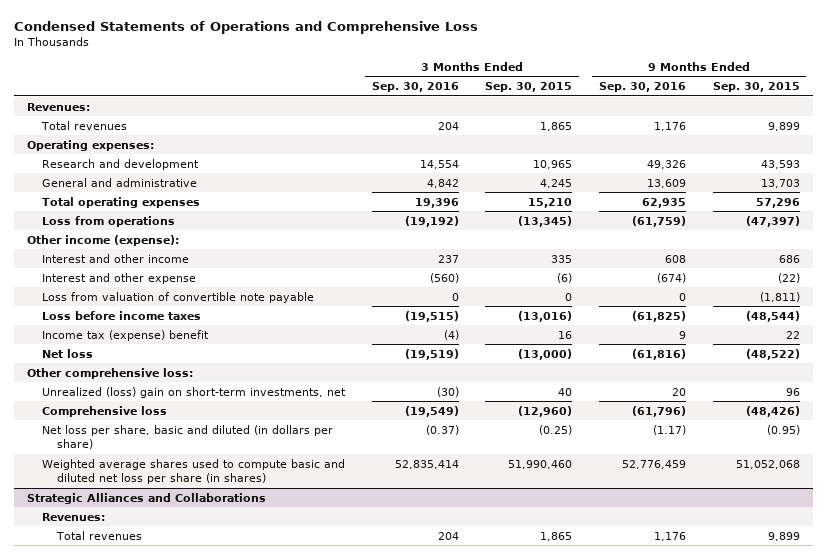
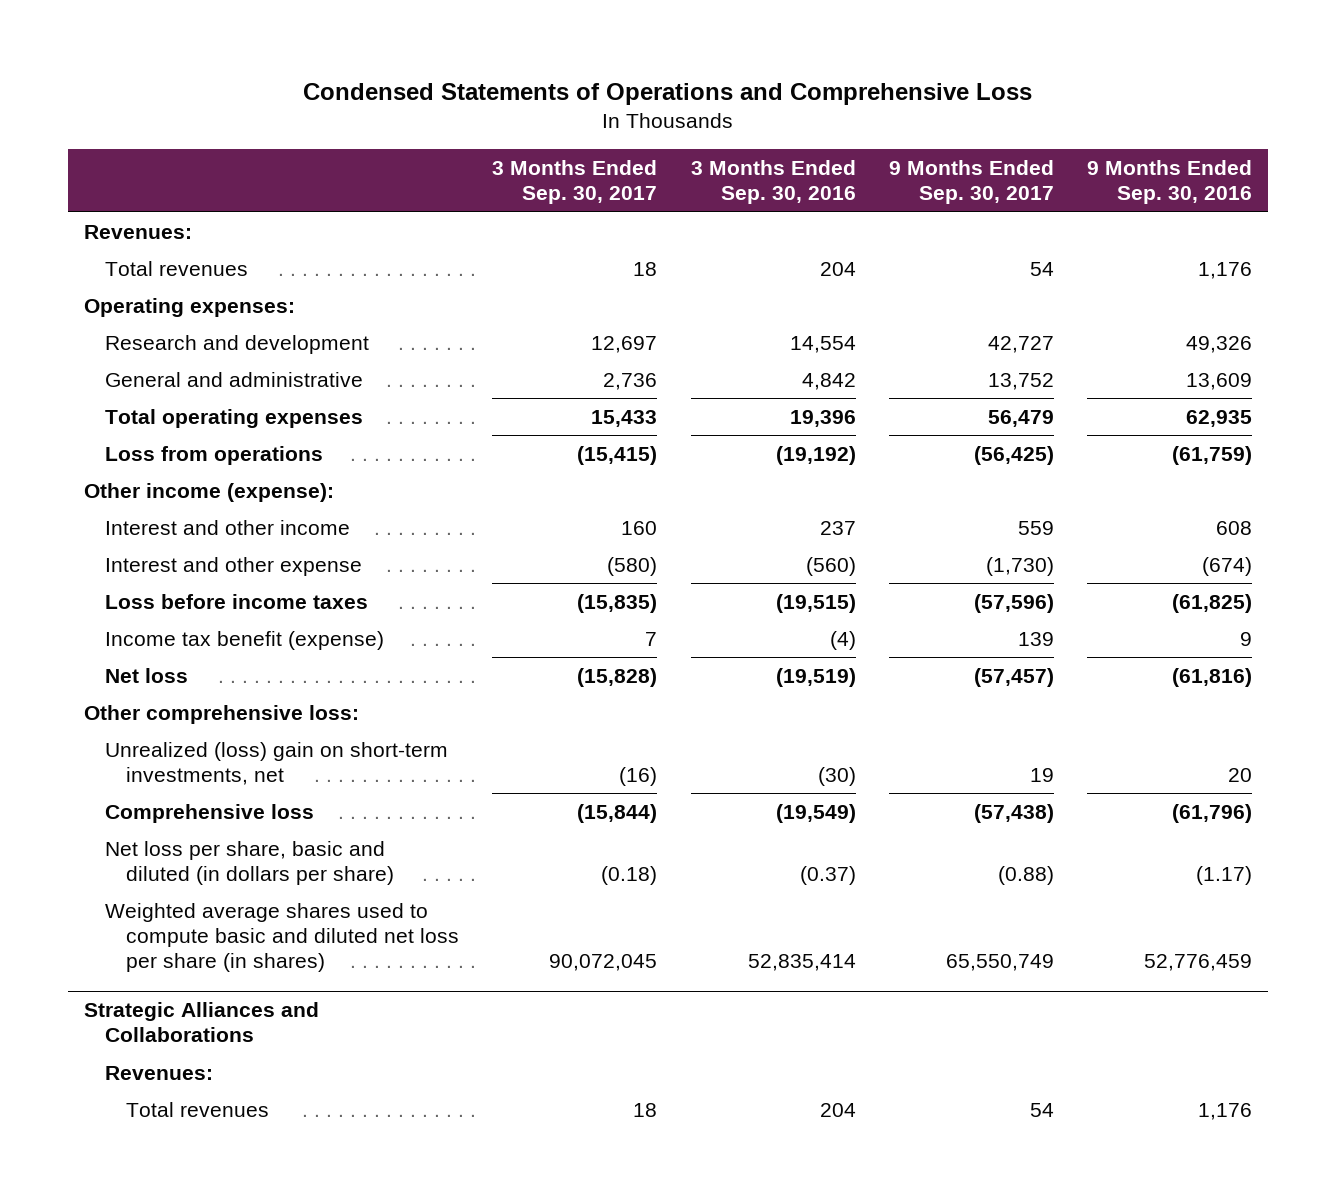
[485,82,573,93] Sep. 30, 2015 -> none
[712,82,800,93] Sep. 30, 2015 -> none
none -> [492,159,658,205] 3 Months Ended Sep. 30, 2017
none -> [888,159,1054,205] 9 Months Ended Sep. 30, 2017
[41,291,314,303] Loss from valuation of convertible note payable -> none
[41,329,209,341] Income tax (expense) benefit -> [105,630,385,650] Income tax benefit (expense)

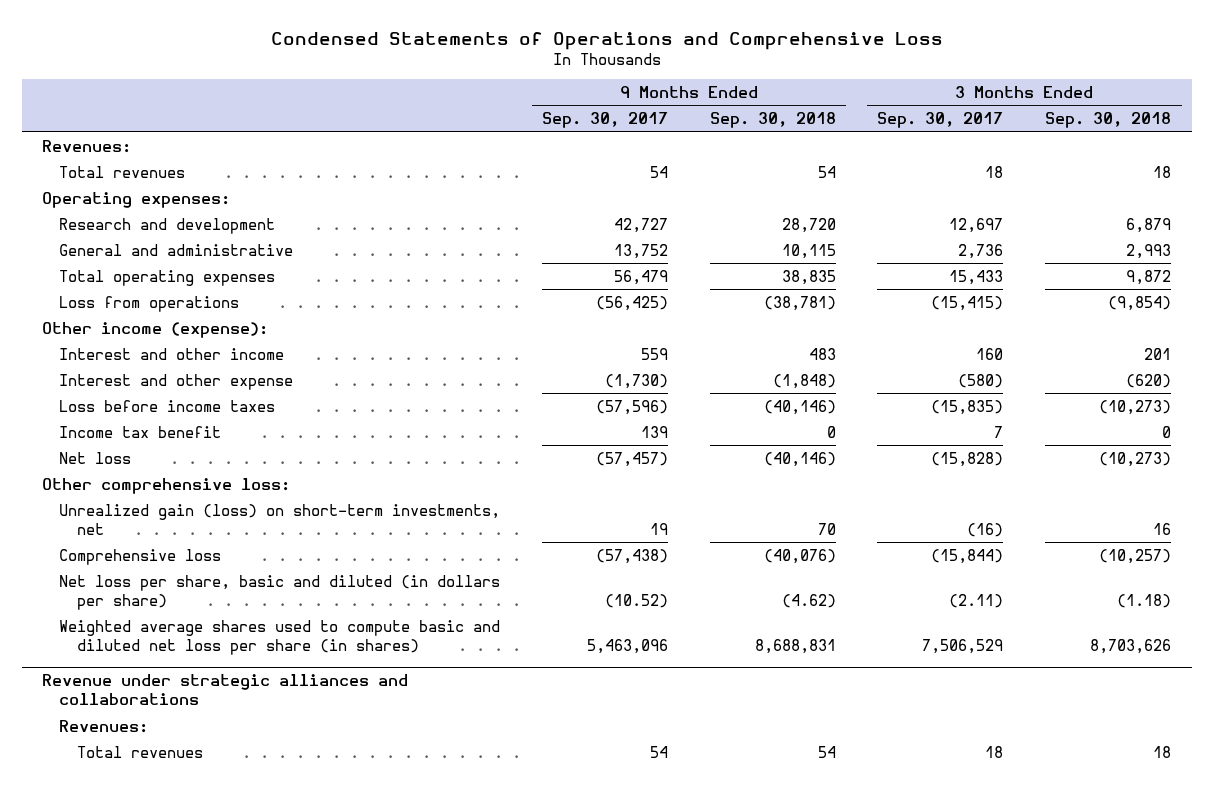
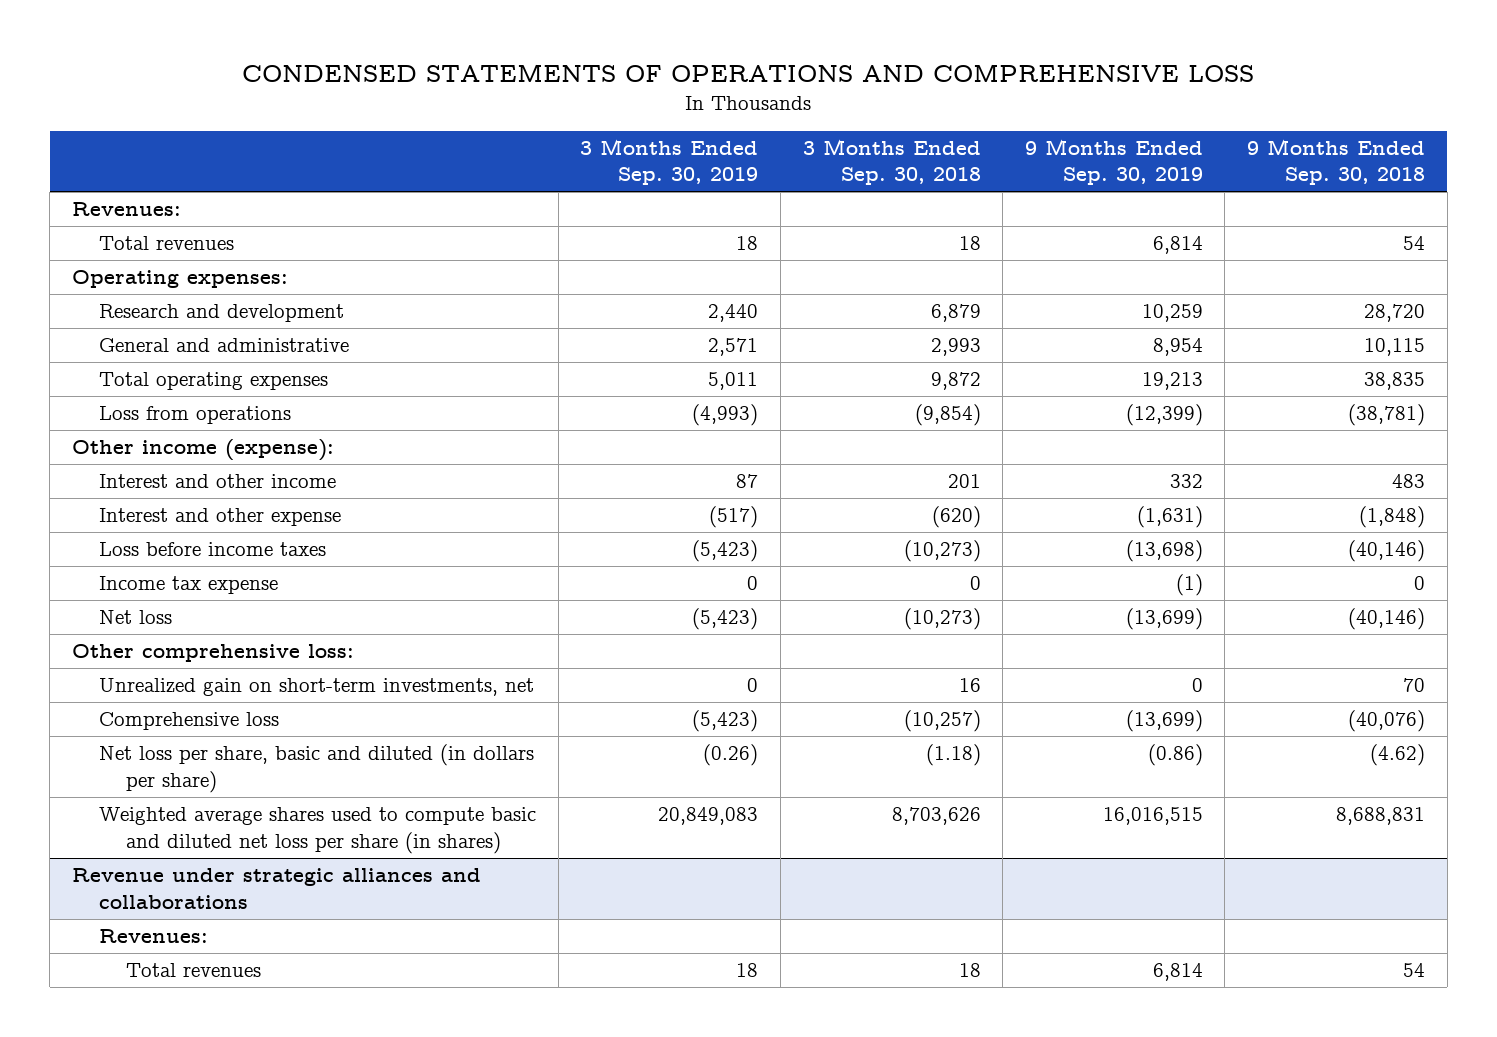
[270,31,943,50] Condensed Statements of Operations and Comprehensive Loss -> [242,64,1255,83] CONDENSED STATEMENTS OF OPERATIONS AND COMPREHENSIVE LOSS
[542,112,669,129] Sep. 30, 2017 -> none
[877,112,1004,129] Sep. 30, 2017 -> none
none -> [580,139,759,186] 3 Months Ended Sep. 30, 2019
none -> [1024,139,1203,186] 9 Months Ended Sep. 30, 2019
[59,425,222,438] Income tax benefit -> [99,576,279,595] Income tax expense
[59,503,501,535] Unrealized gain (loss) on short-term investments, net -> [99,678,535,697] Unrealized gain on short-term investments, net

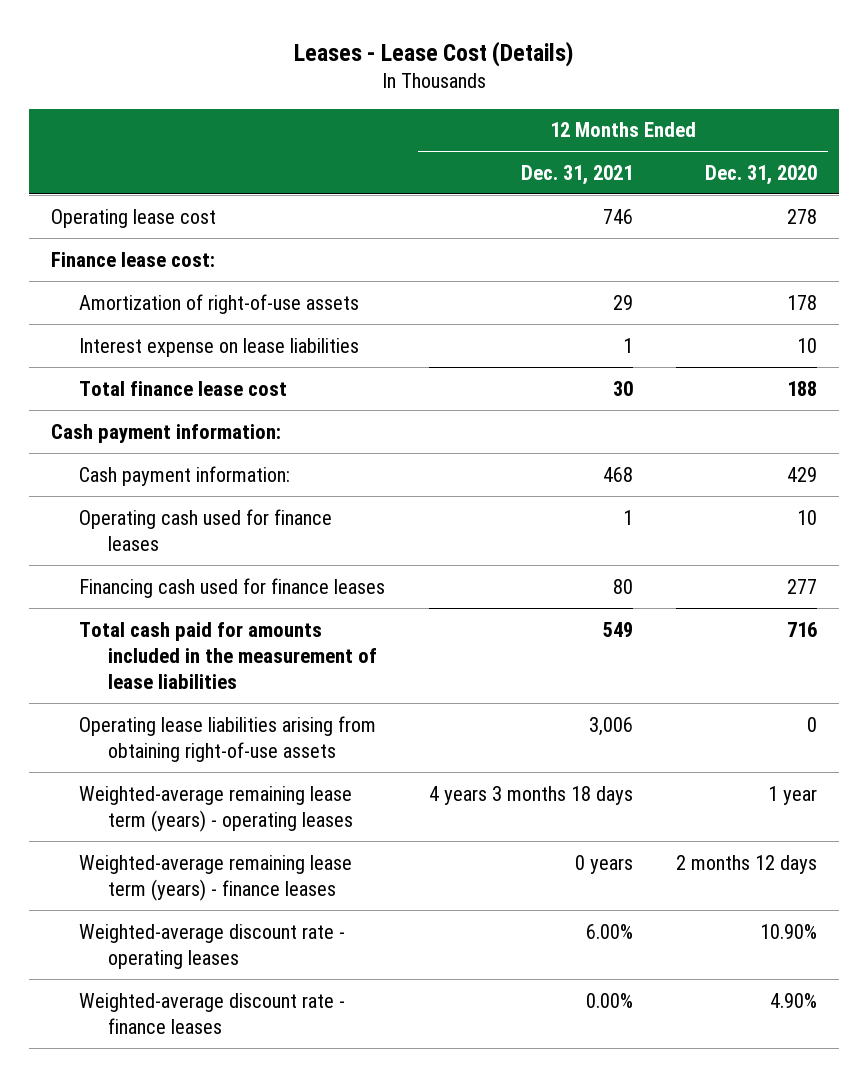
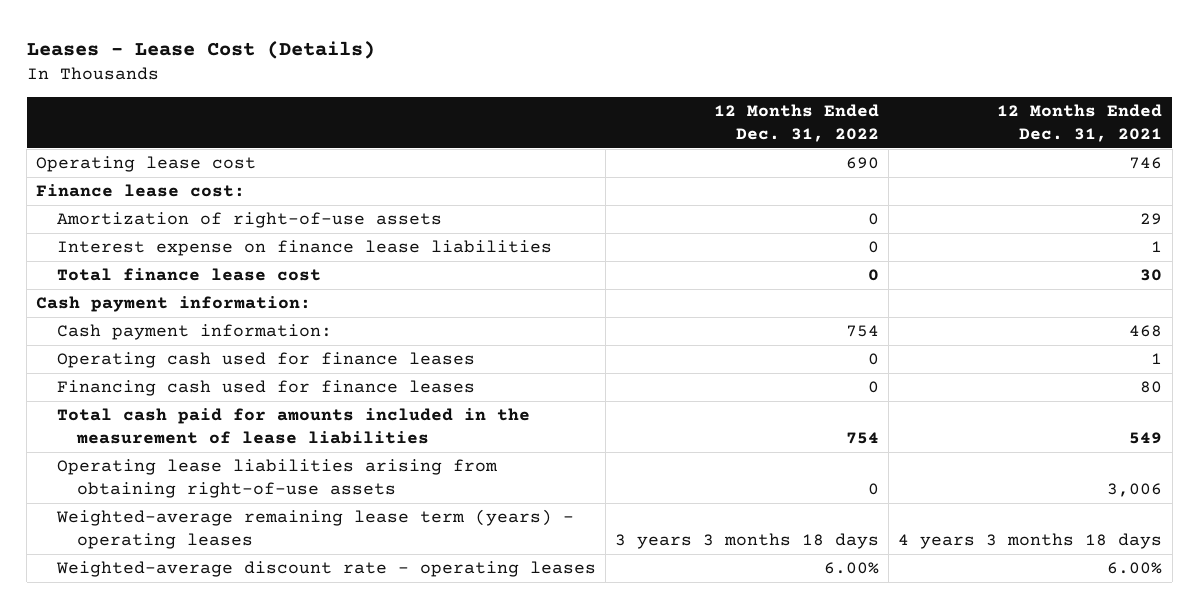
[705,164,818,185] Dec. 31, 2020 -> none
none -> [714,104,880,143] 12 Months Ended Dec. 31, 2022
[79,337,360,357] Interest expense on lease liabilities -> [56,240,552,257] Interest expense on finance lease liabilities
[79,854,353,901] Weighted-average remaining lease term (years) - finance leases -> none
[79,992,346,1034] Weighted-average discount rate - finance leases -> none

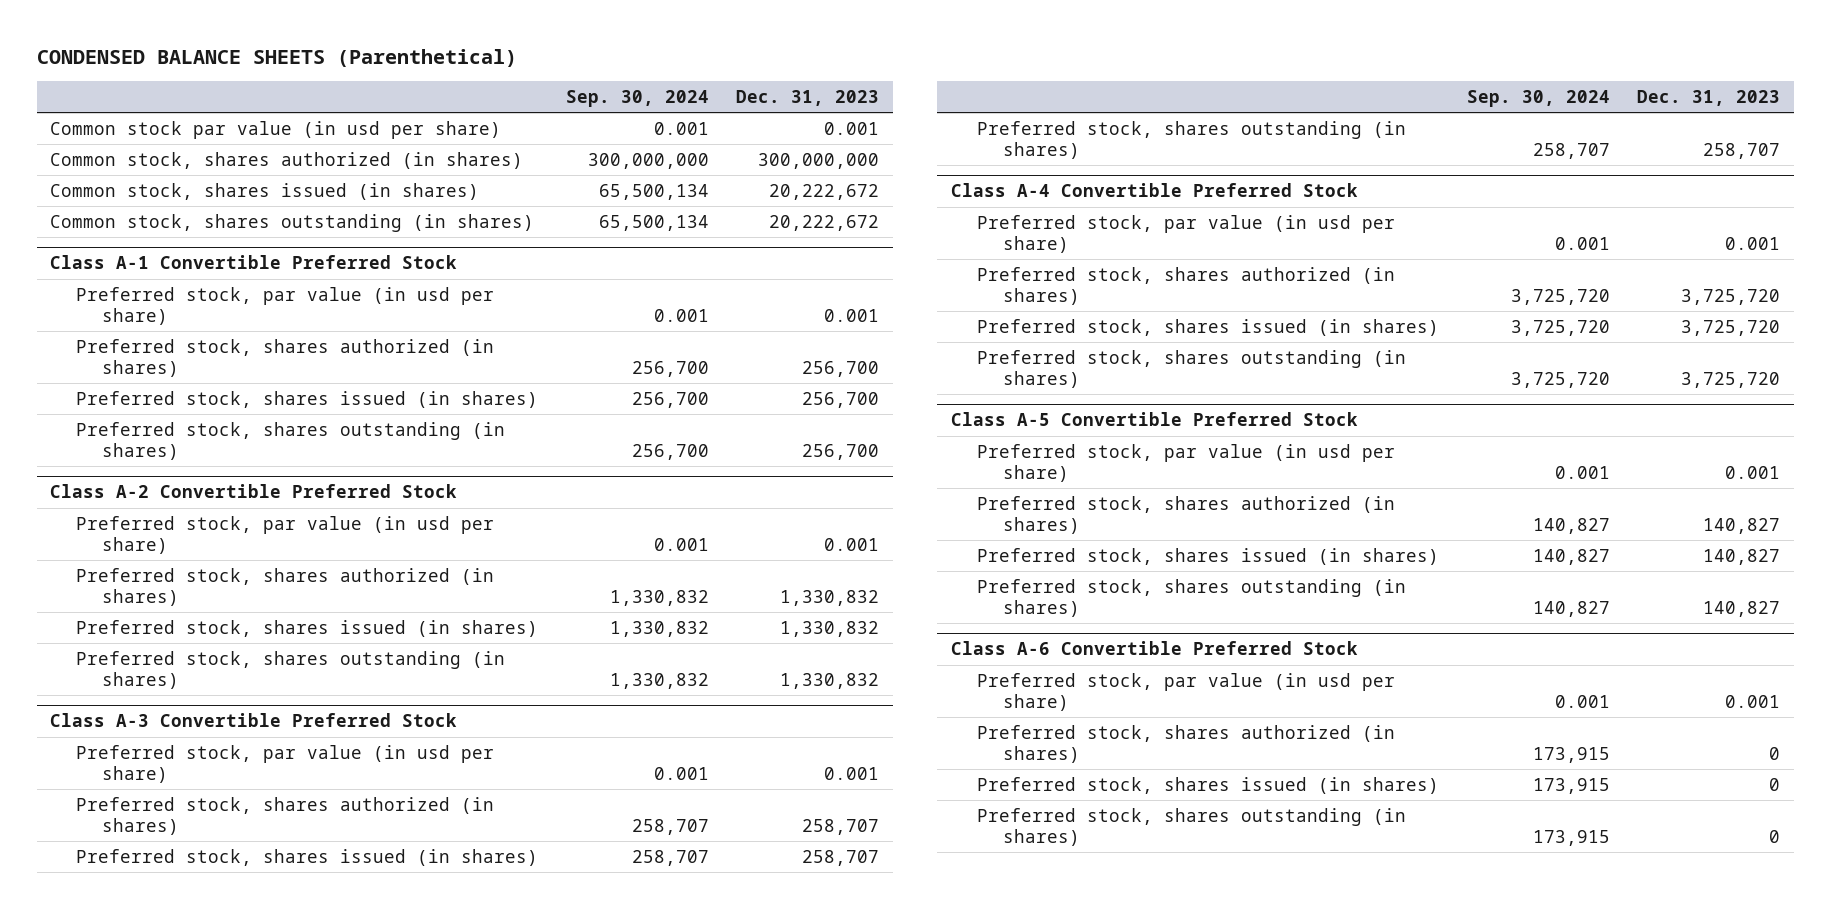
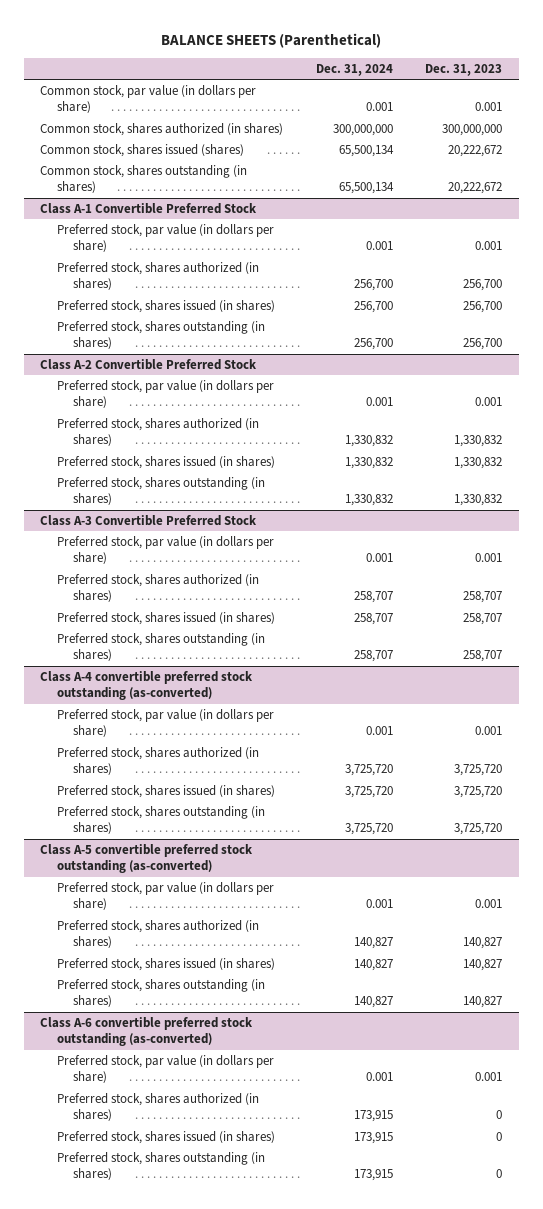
[36,48,517,67] CONDENSED BALANCE SHEETS (Parenthetical) -> [161,32,382,48] BALANCE SHEETS (Parenthetical)
[565,90,709,108] Sep. 30, 2024 -> none
none -> [315,63,393,76] Dec. 31, 2024
[50,120,502,139] Common stock par value (in usd per share) -> [40,85,257,114] Common stock, par value (in dollars per share)
[50,182,480,200] Common stock, shares issued (in shares) -> [40,144,245,158] Common stock, shares issued (shares)
[76,286,495,325] Preferred stock, par value (in usd per share) -> [56,224,274,253] Preferred stock, par value (in dollars per share)
[76,515,495,554] Preferred stock, par value (in usd per share) -> [56,380,274,409] Preferred stock, par value (in dollars per share)
[76,744,495,783] Preferred stock, par value (in usd per share) -> [56,536,274,565] Preferred stock, par value (in dollars per share)
[950,183,1358,198] Class A-4 Convertible Preferred Stock -> [40,671,254,701] Class A-4 convertible preferred stock outstanding (as-converted)
[976,214,1395,253] Preferred stock, par value (in usd per share) -> [56,709,274,738] Preferred stock, par value (in dollars per share)
[950,412,1358,427] Class A-5 Convertible Preferred Stock -> [40,844,254,874] Class A-5 convertible preferred stock outstanding (as-converted)
[976,443,1395,482] Preferred stock, par value (in usd per share) -> [56,882,274,911] Preferred stock, par value (in dollars per share)
[950,641,1358,656] Class A-6 Convertible Preferred Stock -> [40,1017,254,1047] Class A-6 convertible preferred stock outstanding (as-converted)
[976,672,1395,711] Preferred stock, par value (in usd per share) -> [56,1055,274,1084] Preferred stock, par value (in dollars per share)

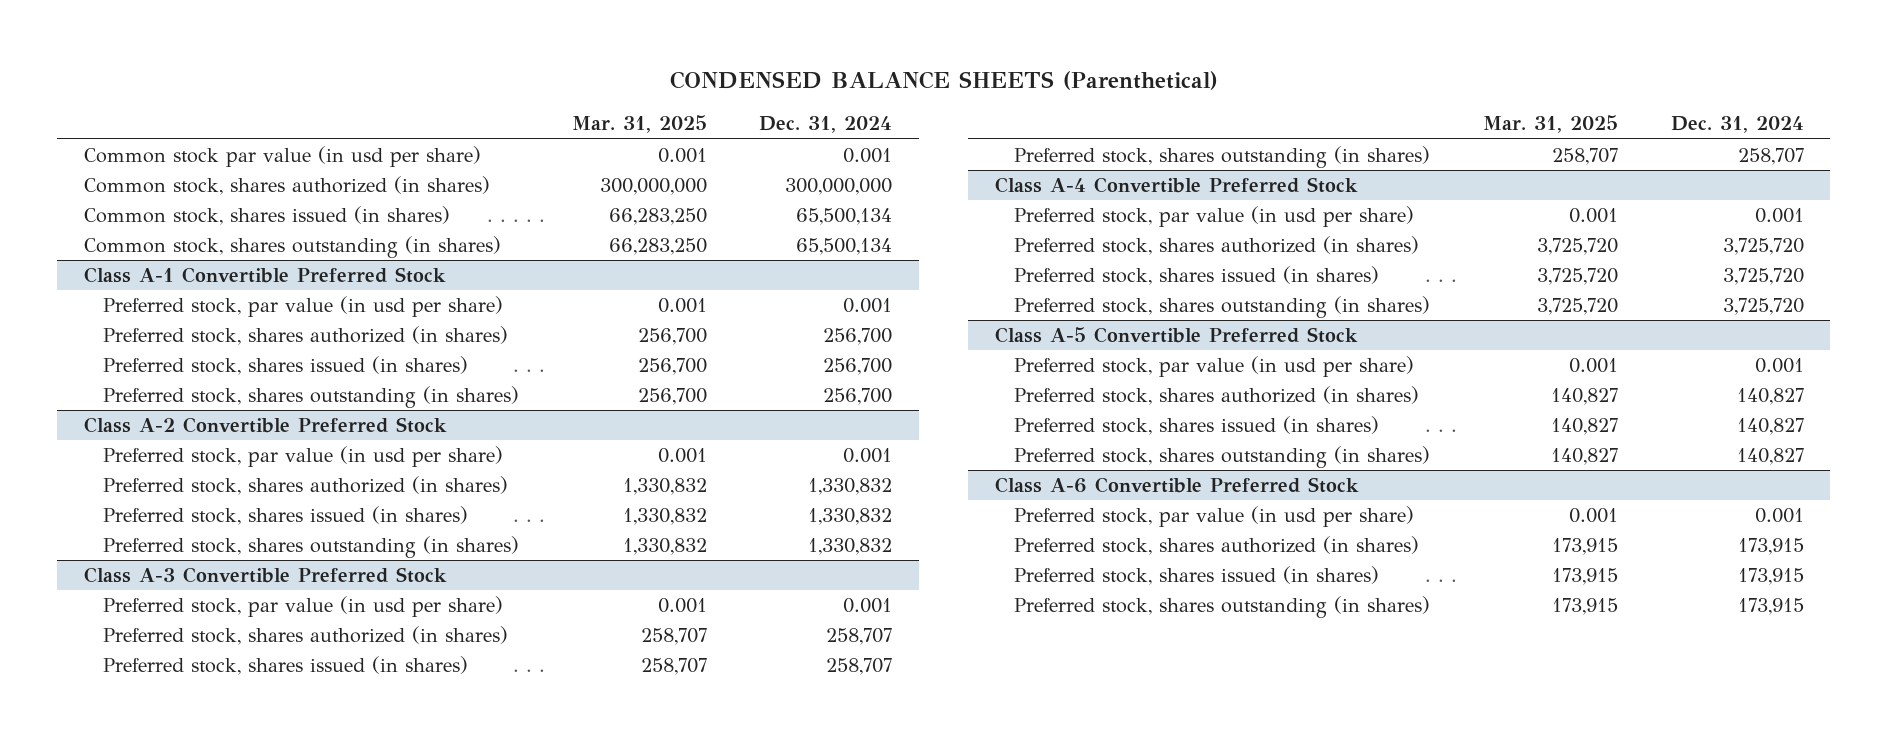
[161,32,382,48] BALANCE SHEETS (Parenthetical) -> [669,71,1218,91] CONDENSED BALANCE SHEETS (Parenthetical)
[425,63,503,76] Dec. 31, 2023 -> none
none -> [571,115,707,134] Mar. 31, 2025
[40,85,257,114] Common stock, par value (in dollars per share) -> [83,146,481,168] Common stock par value (in usd per share)
[40,144,245,158] Common stock, shares issued (shares) -> [83,206,450,226] Common stock, shares issued (in shares)
[56,224,274,253] Preferred stock, par value (in dollars per share) -> [103,296,504,318] Preferred stock, par value (in usd per share)
[56,380,274,409] Preferred stock, par value (in dollars per share) -> [103,446,504,468] Preferred stock, par value (in usd per share)
[56,536,274,565] Preferred stock, par value (in dollars per share) -> [103,596,504,618] Preferred stock, par value (in usd per share)
[40,671,254,701] Class A-4 convertible preferred stock outstanding (as-converted) -> [994,177,1358,194] Class A-4 Convertible Preferred Stock
[56,709,274,738] Preferred stock, par value (in dollars per share) -> [1014,206,1415,228] Preferred stock, par value (in usd per share)
[40,844,254,874] Class A-5 convertible preferred stock outstanding (as-converted) -> [994,327,1358,344] Class A-5 Convertible Preferred Stock
[56,882,274,911] Preferred stock, par value (in dollars per share) -> [1014,356,1415,378] Preferred stock, par value (in usd per share)
[40,1017,254,1047] Class A-6 convertible preferred stock outstanding (as-converted) -> [994,477,1359,494] Class A-6 Convertible Preferred Stock
[56,1055,274,1084] Preferred stock, par value (in dollars per share) -> [1014,506,1415,528] Preferred stock, par value (in usd per share)

